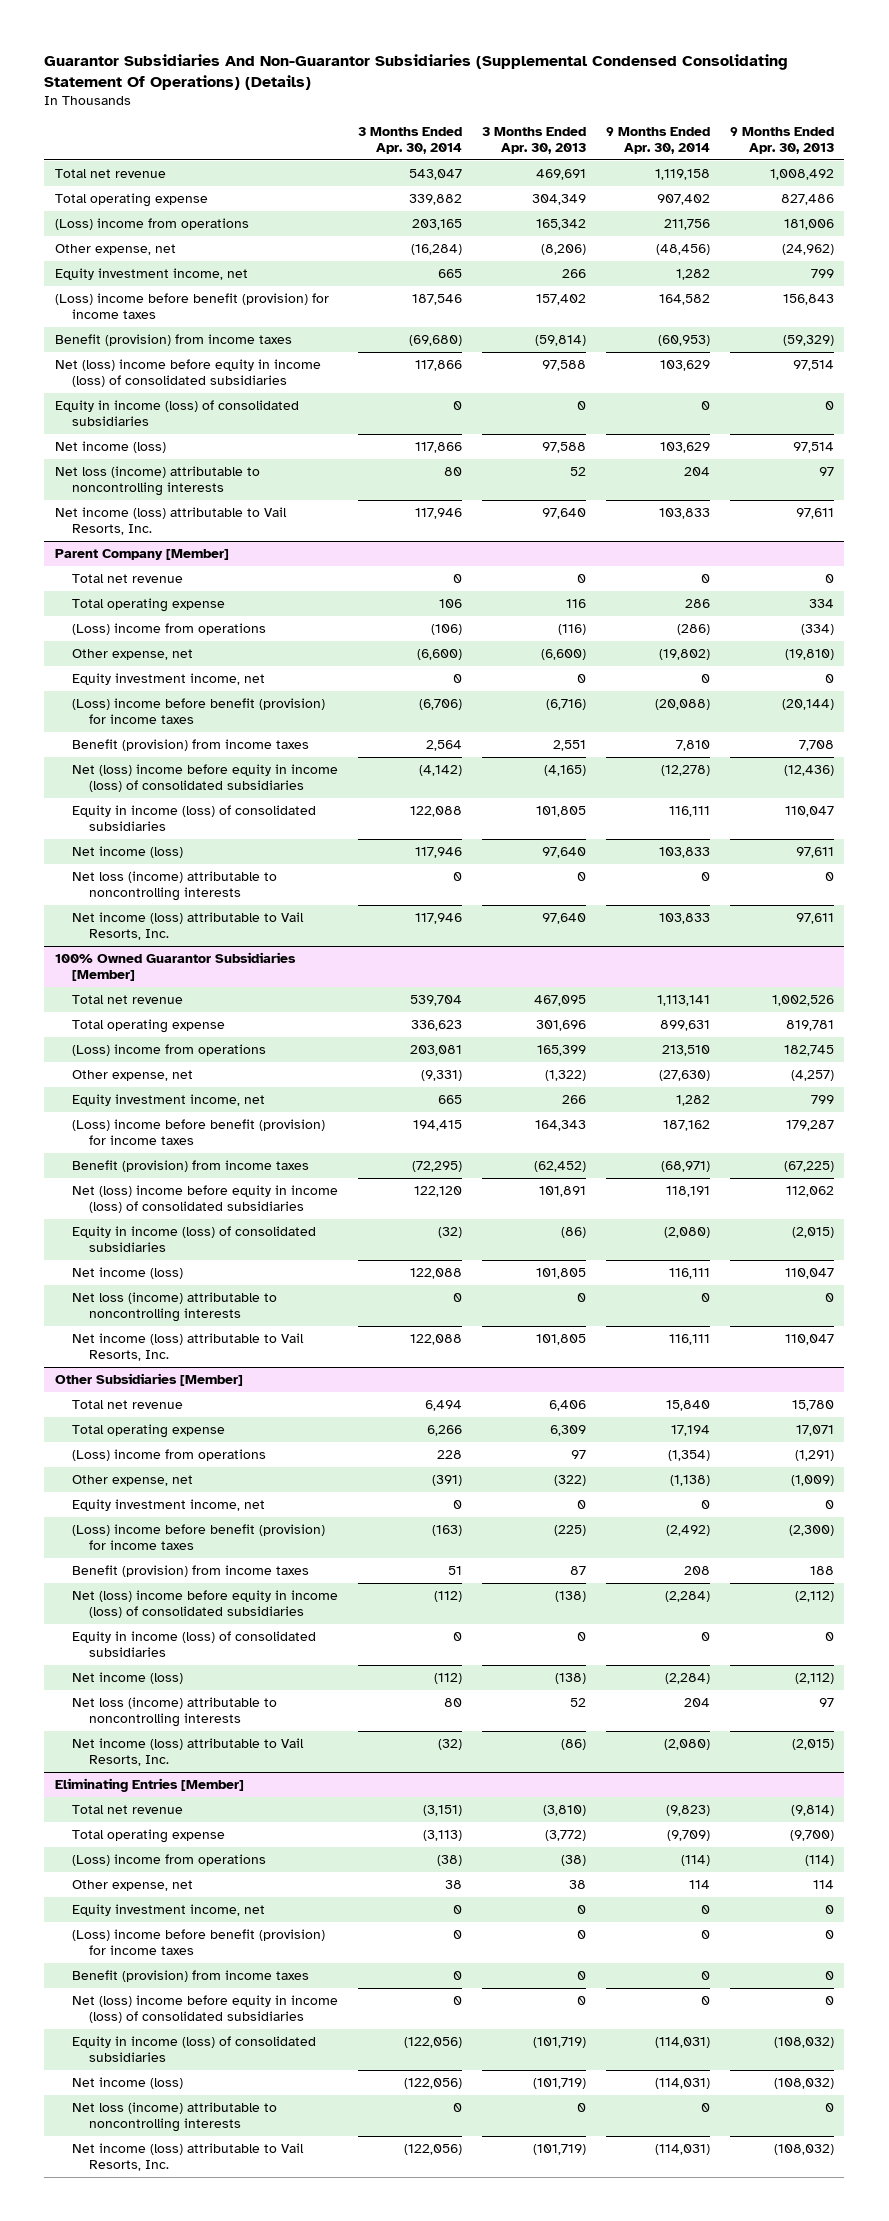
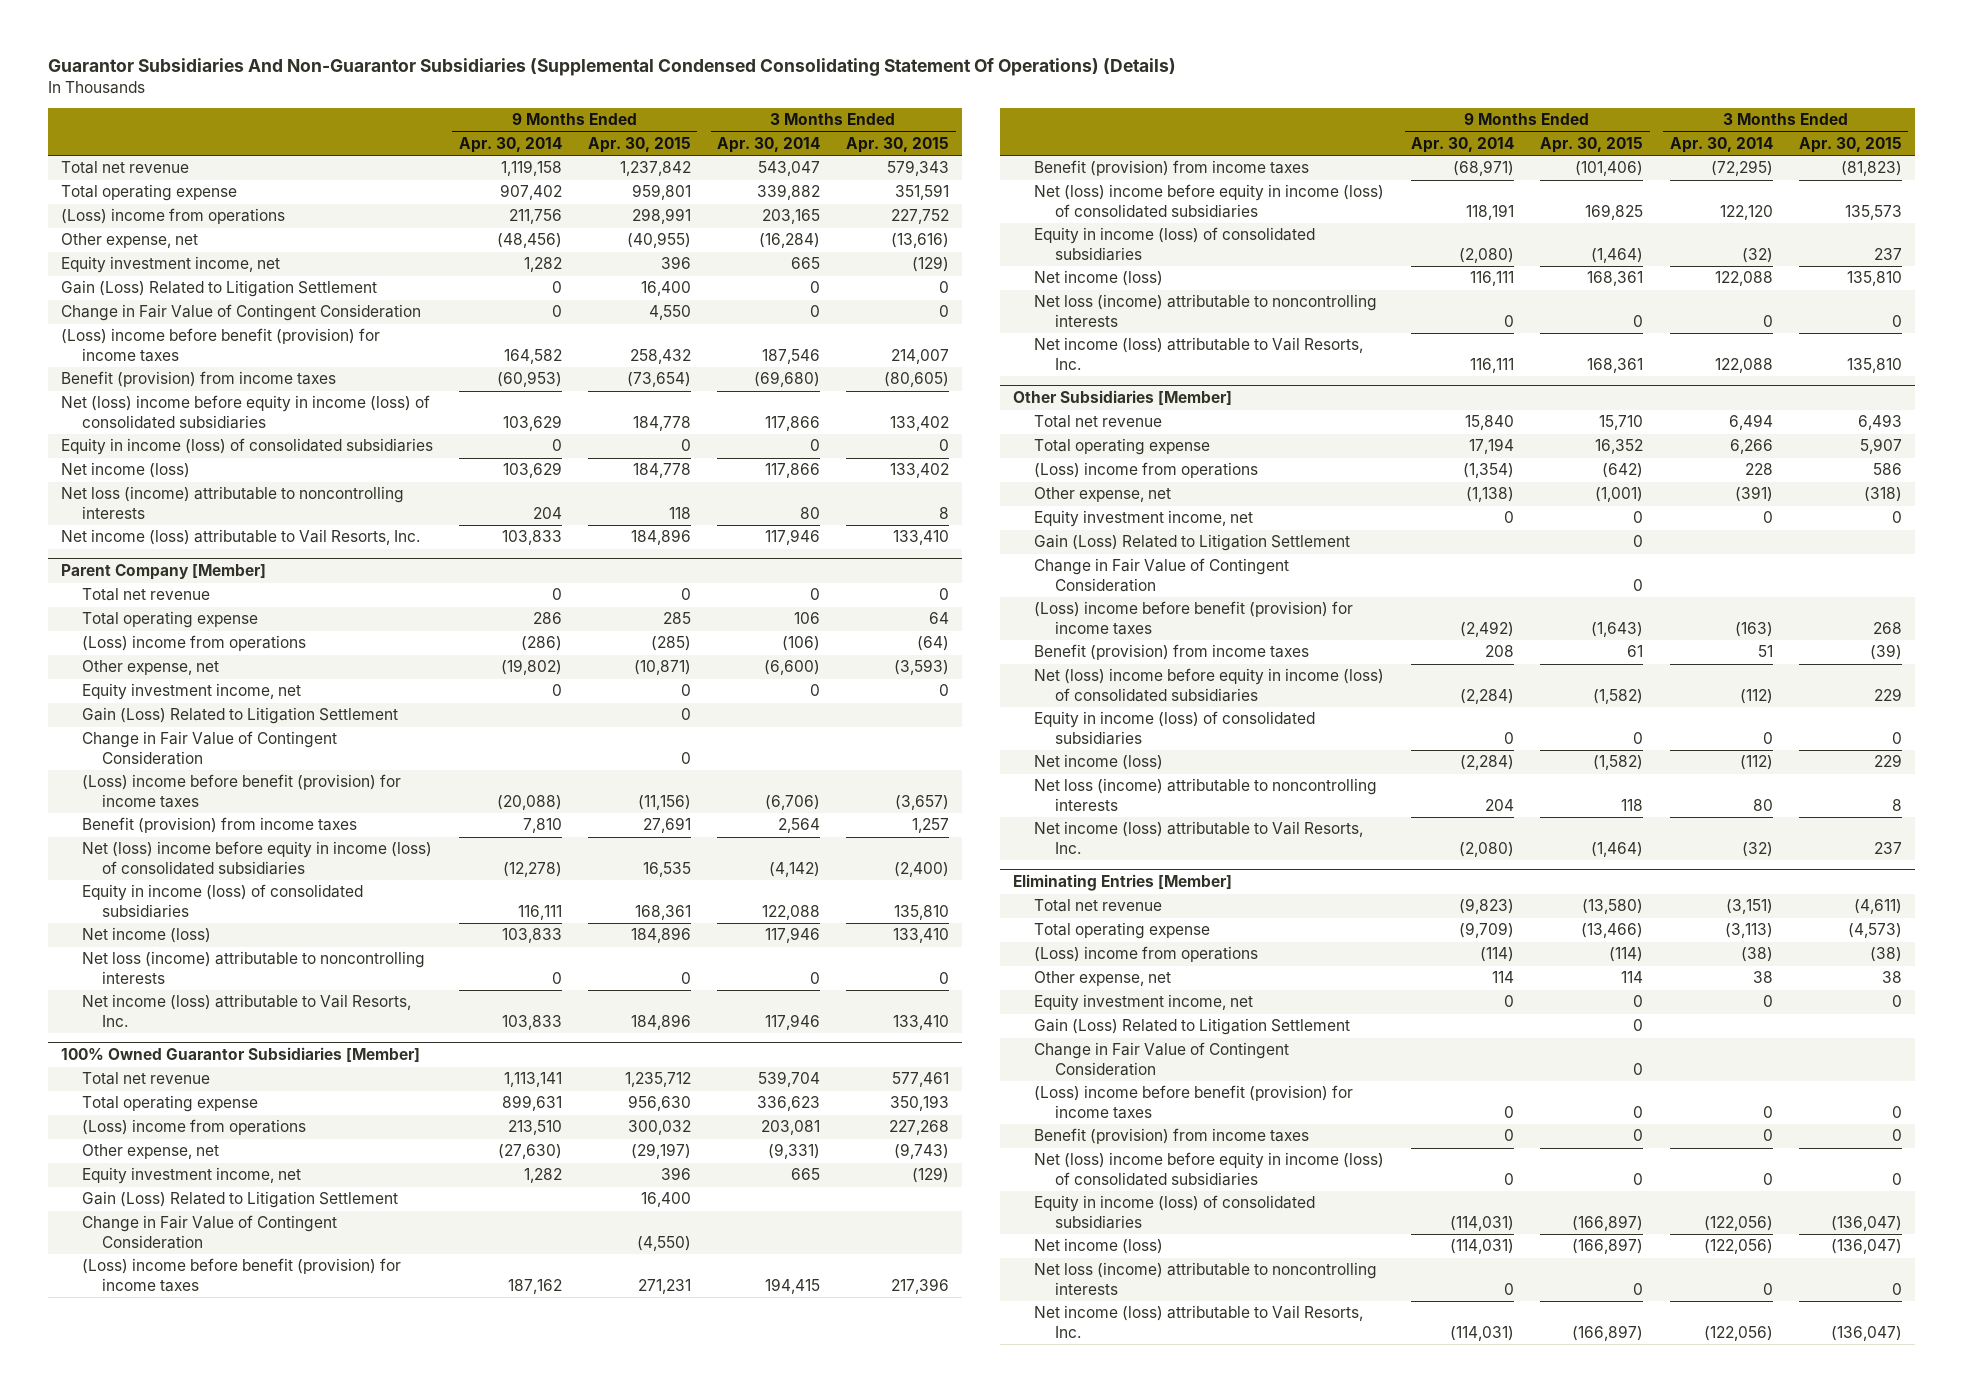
[482,127,587,155] 3 Months Ended Apr. 30, 2013 -> none
[730,127,835,155] 9 Months Ended Apr. 30, 2013 -> none
none -> [587,137,691,154] Apr. 30, 2015
none -> [846,137,950,154] Apr. 30, 2015
none -> [60,280,377,298] Gain (Loss) Related to Litigation Settlement
none -> [60,304,421,322] Change in Fair Value of Contingent Consideration
none -> [81,707,398,725] Gain (Loss) Related to Litigation Settlement
none -> [81,731,337,766] Change in Fair Value of Contingent Consideration
none -> [81,1191,398,1209] Gain (Loss) Related to Litigation Settlement
none -> [81,1215,337,1250] Change in Fair Value of Contingent Consideration
none -> [1034,534,1351,552] Gain (Loss) Related to Litigation Settlement
none -> [1034,558,1290,593] Change in Fair Value of Contingent Consideration
none -> [1034,1018,1351,1036] Gain (Loss) Related to Litigation Settlement
none -> [1034,1042,1290,1077] Change in Fair Value of Contingent Consideration

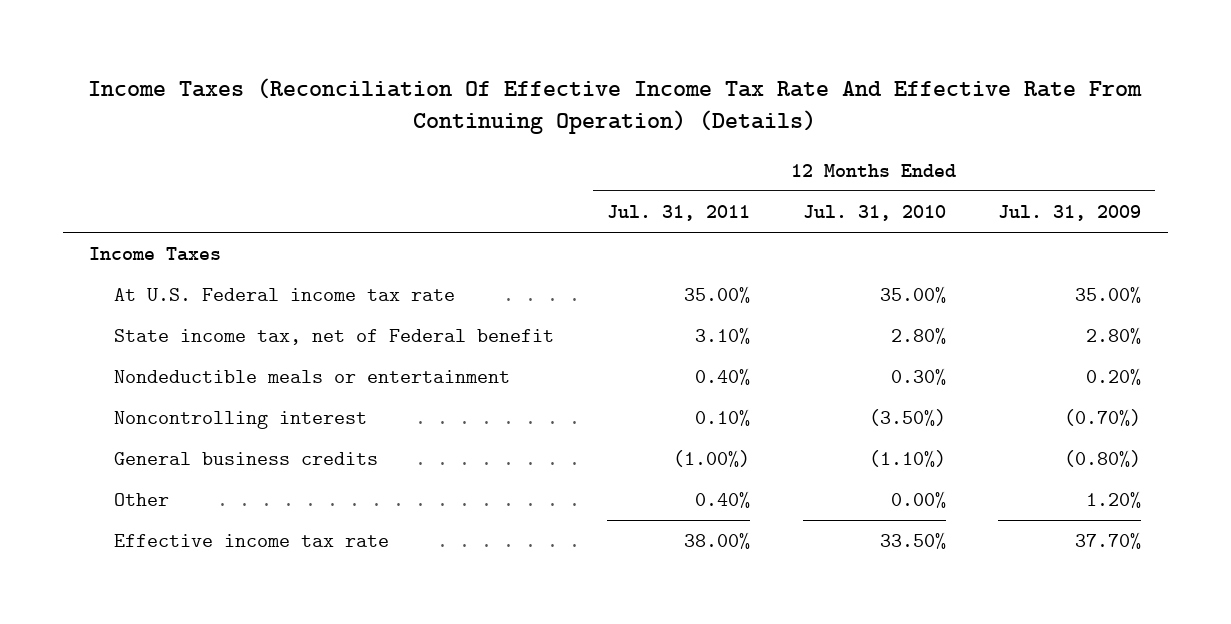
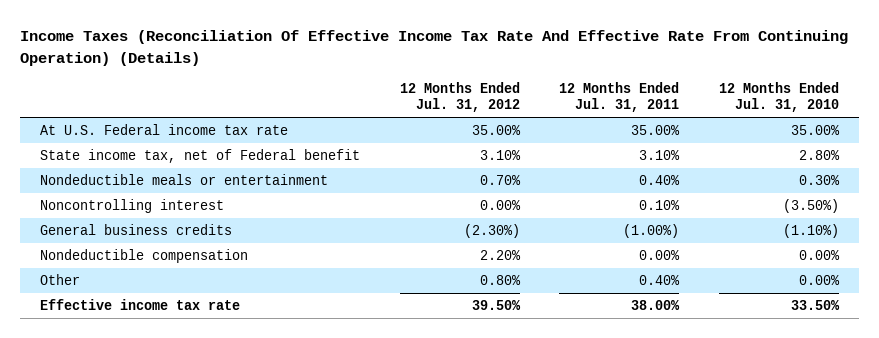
[998,205,1142,222] Jul. 31, 2009 -> none
none -> [399,82,520,113] 12 Months Ended Jul. 31, 2012
[89,247,222,262] Income Taxes -> none
none -> [40,248,249,263] Nondeductible compensation

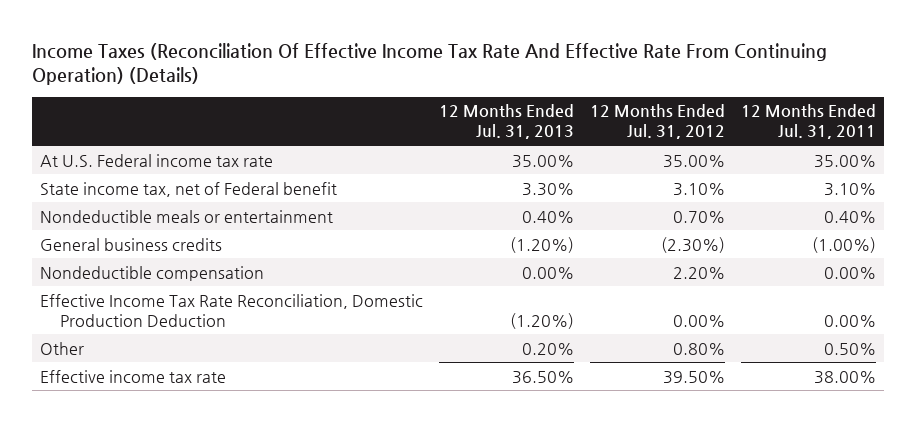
[719,82,840,113] 12 Months Ended Jul. 31, 2010 -> none
none -> [439,104,575,140] 12 Months Ended Jul. 31, 2013
[40,198,225,213] Noncontrolling interest -> none
none -> [40,293,424,327] Effective Income Tax Rate Reconciliation, Domestic Production Deduction
[639,274,681,285] 0.40% -> [823,342,876,355] 0.50%

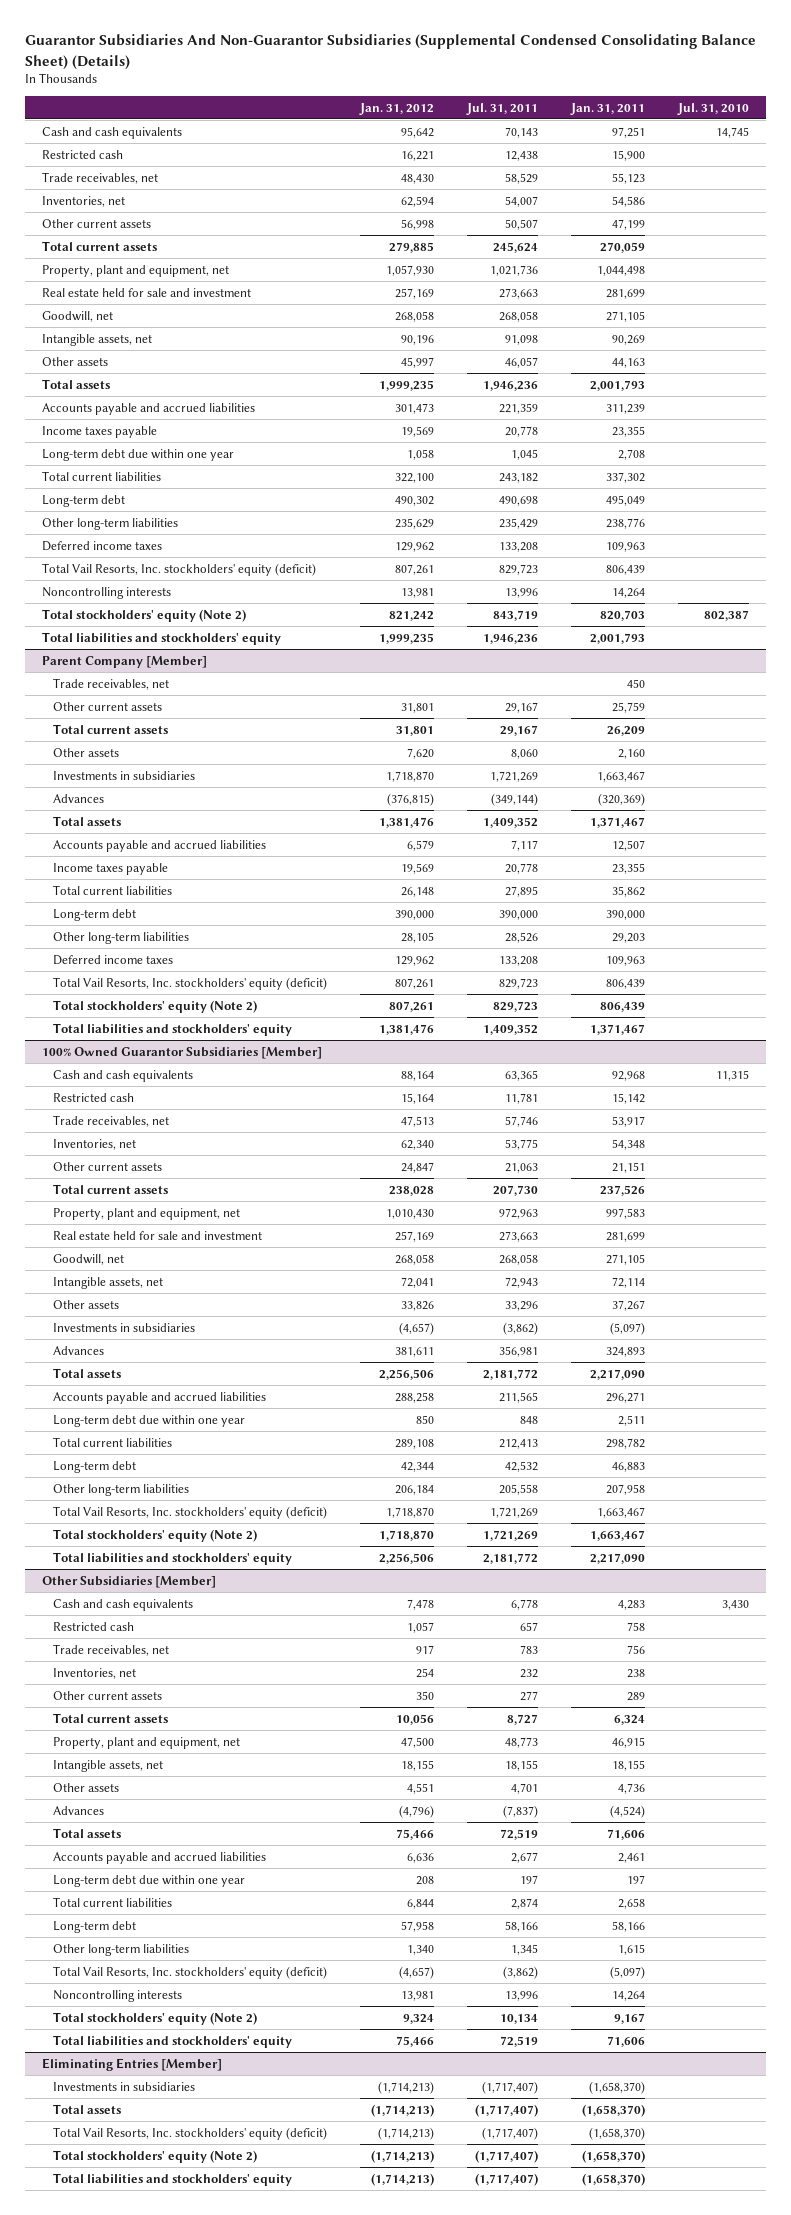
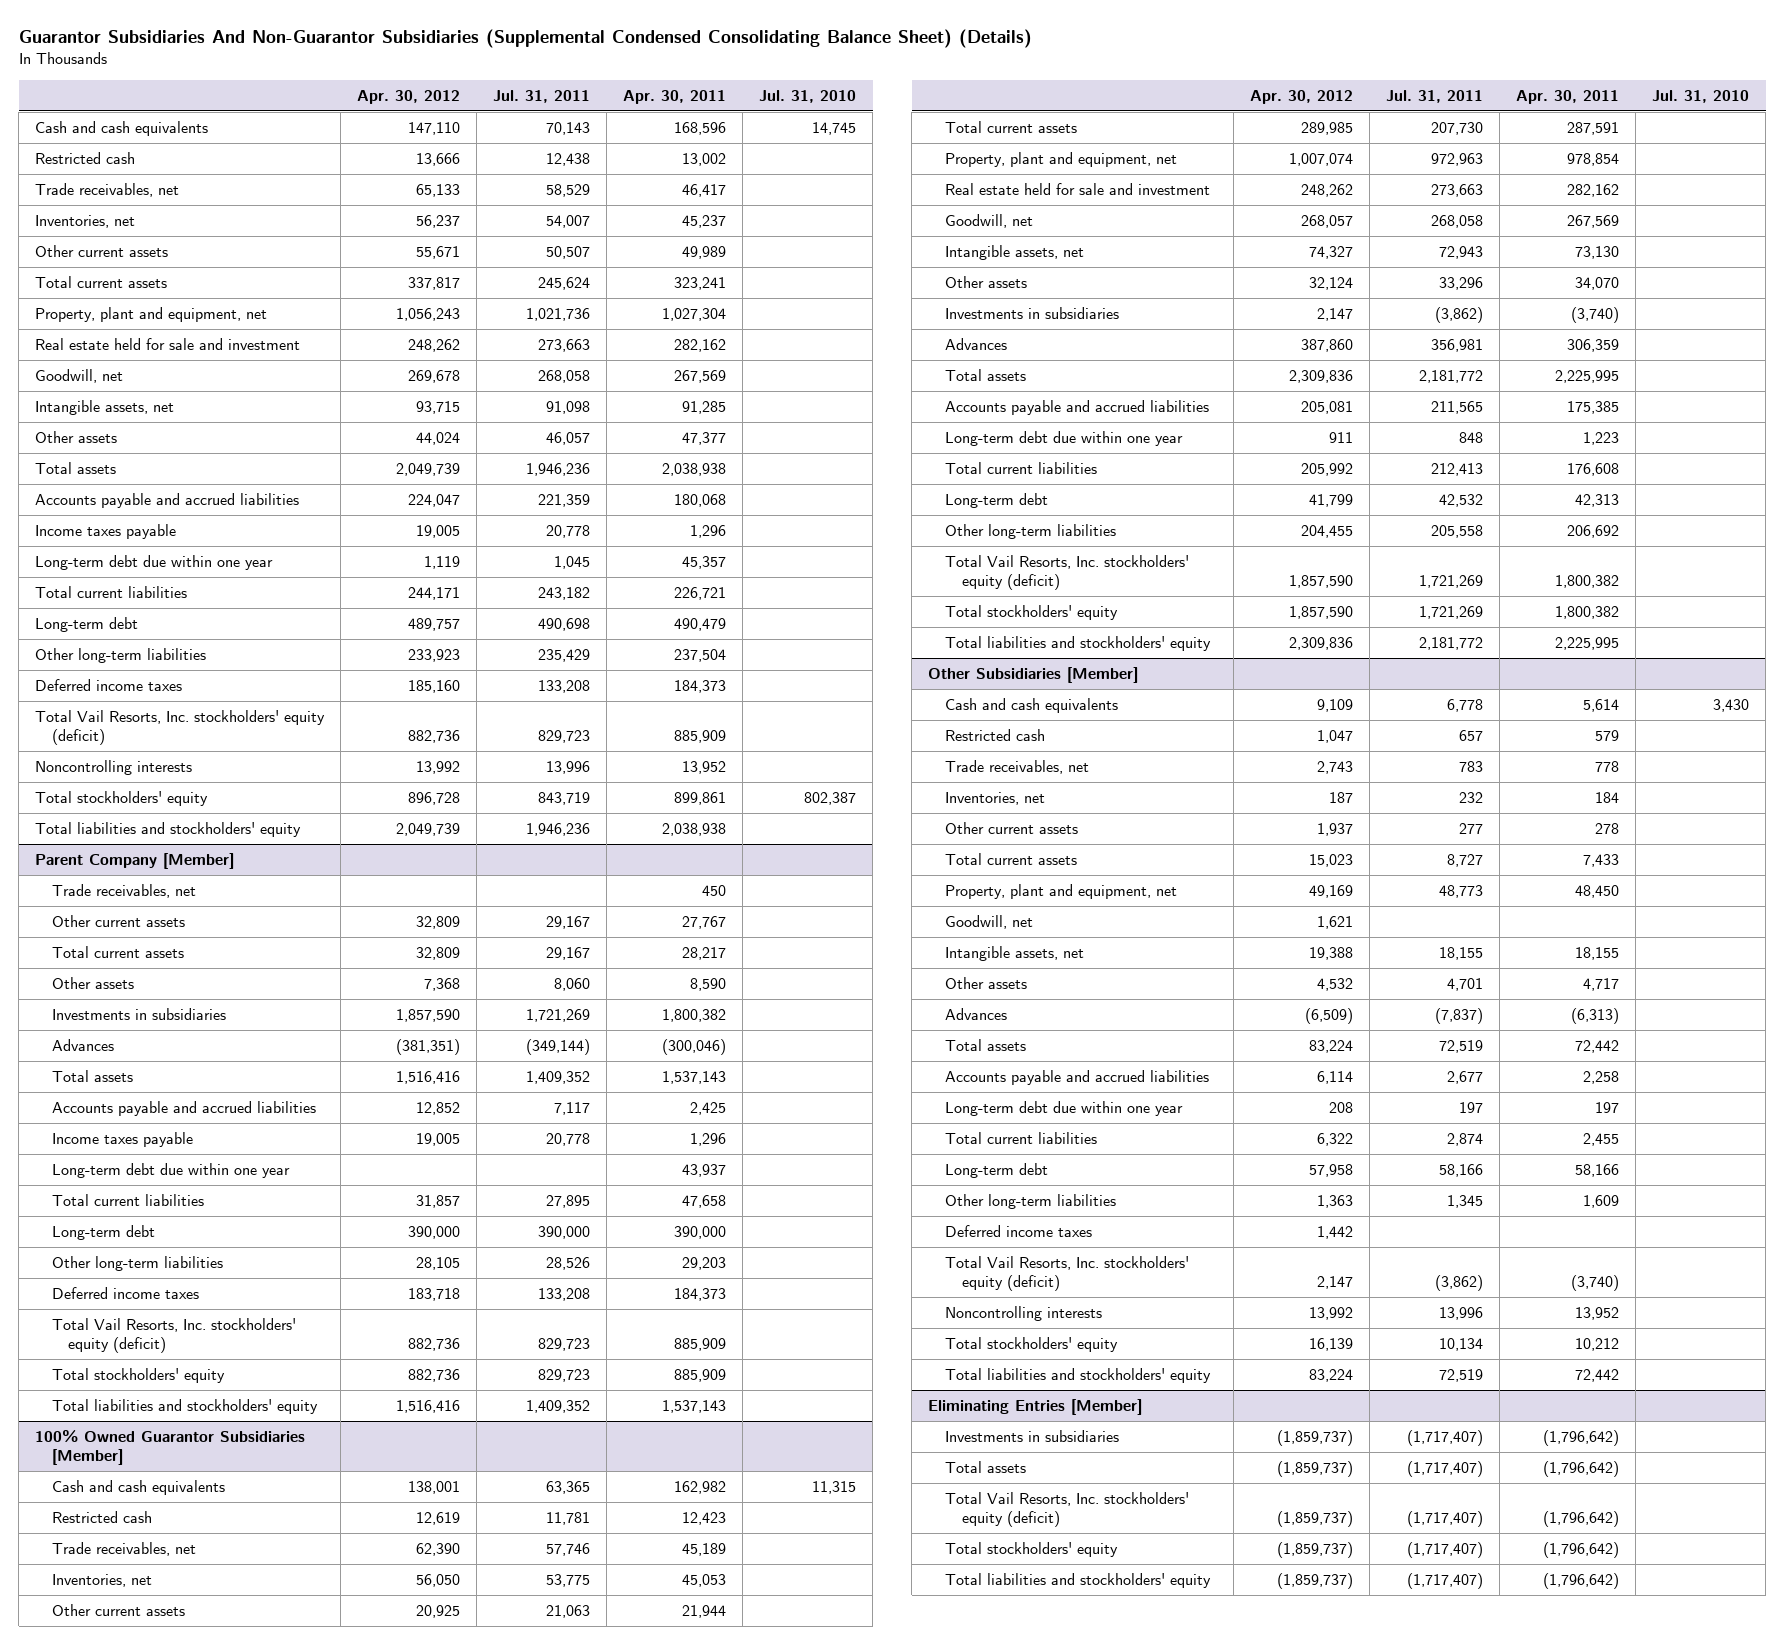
[359,102,435,115] Jan. 31, 2012 -> none
[570,102,646,115] Jan. 31, 2011 -> none
none -> [357,89,461,104] Apr. 30, 2012
none -> [623,89,727,104] Apr. 30, 2011
[41,608,246,622] Total stockholders' equity (Note 2) -> [35,791,209,807] Total stockholders' equity
none -> [51,1163,290,1179] Long-term debt due within one year
[53,999,258,1013] Total stockholders' equity (Note 2) -> [51,1368,225,1384] Total stockholders' equity
[53,1528,258,1542] Total stockholders' equity (Note 2) -> [944,605,1118,621] Total stockholders' equity
none -> [944,915,1033,930] Goodwill, net
none -> [944,1225,1092,1238] Deferred income taxes
[53,2011,258,2025] Total stockholders' equity (Note 2) -> [944,1337,1118,1353] Total stockholders' equity
[53,2149,258,2163] Total stockholders' equity (Note 2) -> [944,1542,1118,1558] Total stockholders' equity

